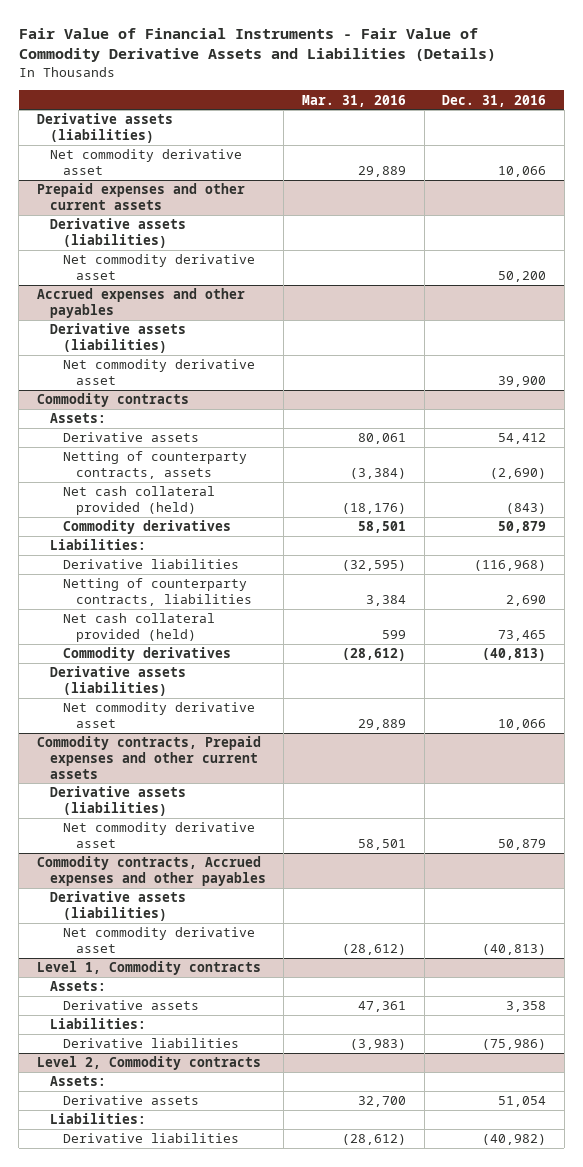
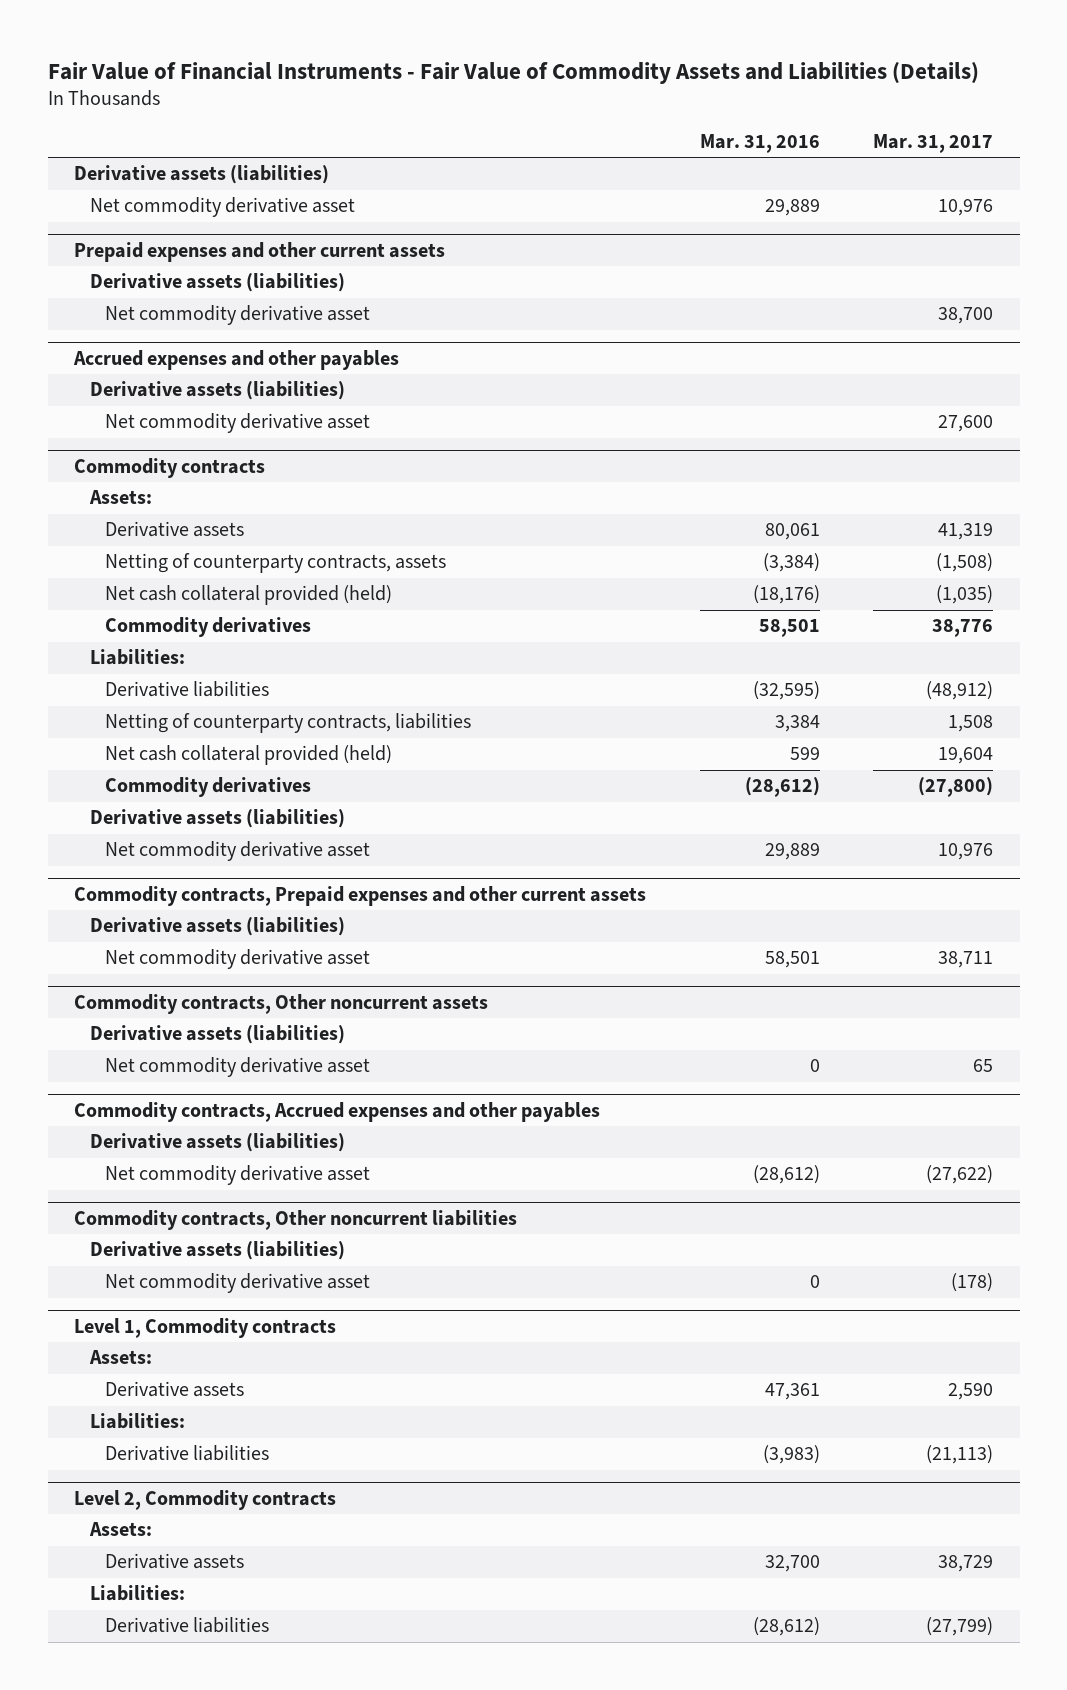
[18,28,496,63] Fair Value of Financial Instruments - Fair Value of Commodity Derivative Assets and Liabilities (Details) -> [47,61,979,84] Fair Value of Financial Instruments - Fair Value of Commodity Assets and Liabilities (Details)
[442,94,547,107] Dec. 31, 2016 -> none
none -> [873,133,994,153] Mar. 31, 2017
none -> [74,993,489,1014] Commodity contracts, Other noncurrent assets
none -> [89,1025,345,1045] Derivative assets (liabilities)
none -> [104,1057,370,1078] Net commodity derivative asset
none -> [74,1209,518,1230] Commodity contracts, Other noncurrent liabilities
none -> [89,1241,345,1261] Derivative assets (liabilities)
none -> [104,1273,370,1294] Net commodity derivative asset

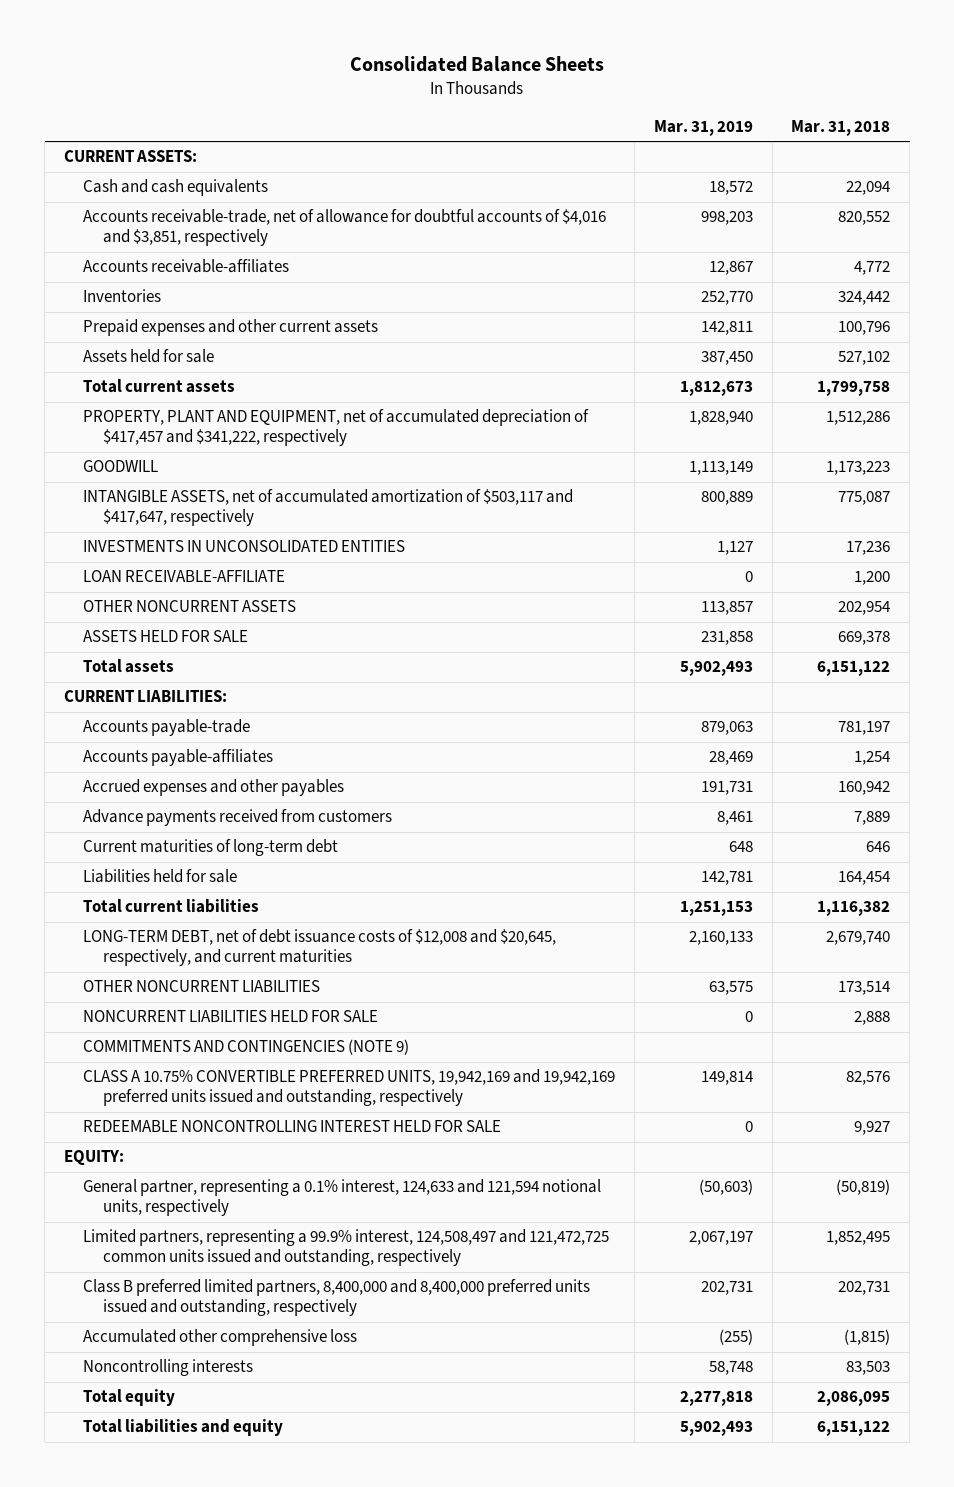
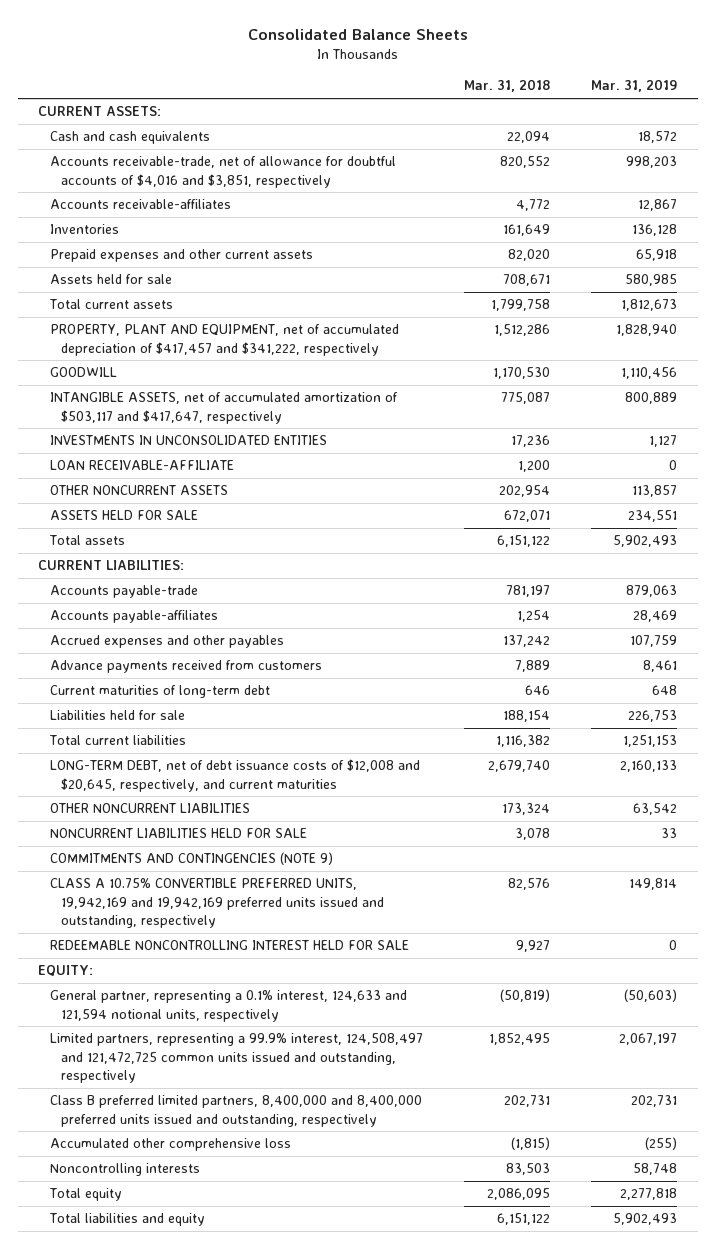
[700,291,753,306] 252,770 -> [632,224,678,237] 136,128
[838,291,891,306] 324,442 -> [503,224,551,237] 161,649
[700,321,753,336] 142,811 -> [636,249,678,262] 65,918
[838,321,891,336] 100,796 -> [508,249,551,262] 82,020
[700,351,753,366] 387,450 -> [625,274,678,287] 580,985
[838,351,891,366] 527,102 -> [503,274,551,287] 708,671
[688,461,753,476] 1,113,149 -> [621,367,678,380] 1,110,456
[826,461,891,476] 1,173,223 -> [493,367,551,380] 1,170,530
[700,631,753,646] 231,858 -> [628,510,678,523] 234,551
[838,631,891,646] 669,378 -> [504,510,551,523] 672,071
[700,781,753,796] 191,731 -> [630,635,678,648] 107,759
[838,781,891,796] 160,942 -> [503,635,551,648] 137,242
[700,871,753,886] 142,781 -> [628,710,678,723] 226,753
[838,871,891,886] 164,454 -> [503,710,551,723] 188,154
[708,981,753,996] 63,575 -> [633,803,678,816] 63,542
[838,981,891,996] 173,514 -> [502,803,551,816] 173,324
[744,1011,753,1023] 0 -> [661,828,678,839] 33
[854,1011,891,1026] 2,888 -> [515,828,551,841] 3,078

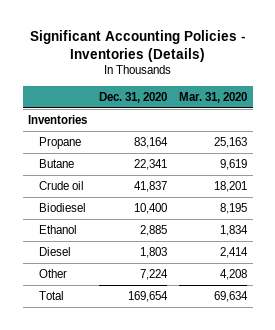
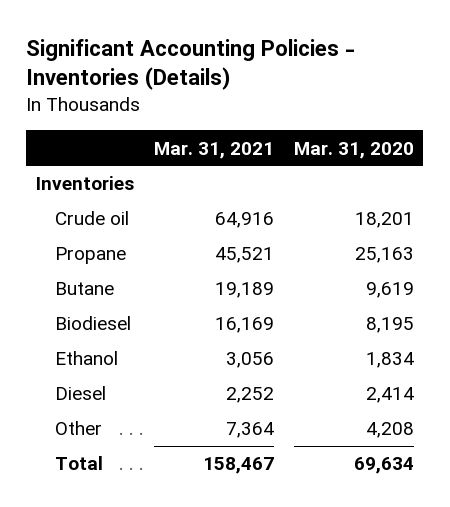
[99,91,168,103] Dec. 31, 2020 -> none
none -> [153,141,274,159] Mar. 31, 2021
[39,180,85,190] Crude oil -> [55,211,130,226] Crude oil

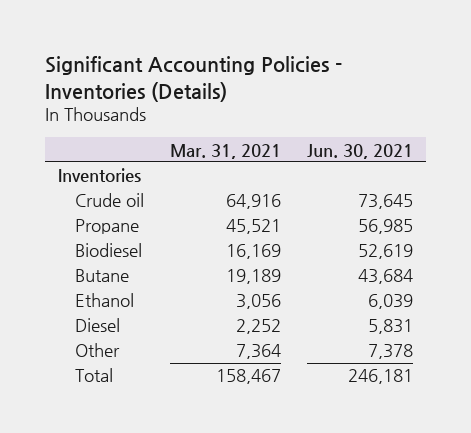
[293,141,414,159] Mar. 31, 2020 -> none
none -> [307,143,414,159] Jun. 30, 2021
[55,282,115,296] Butane -> [75,269,130,283] Butane

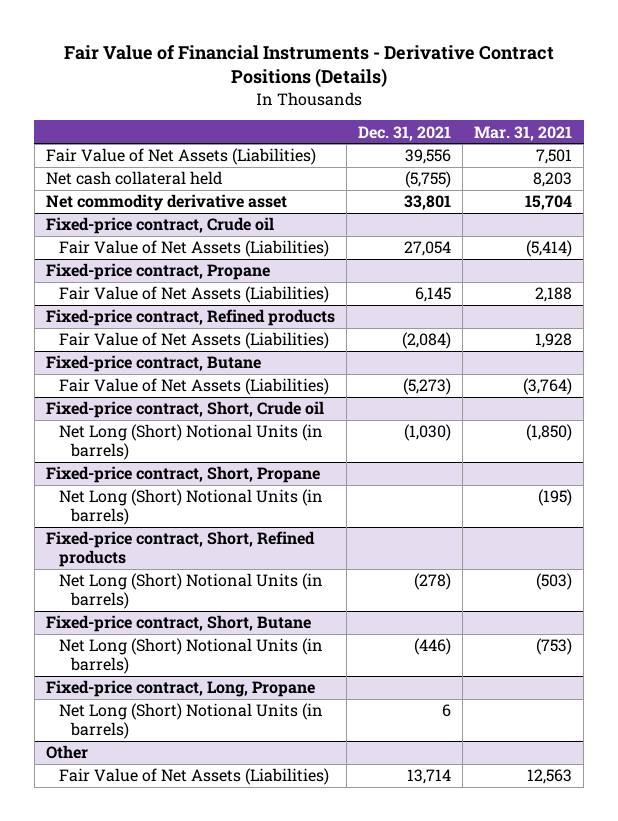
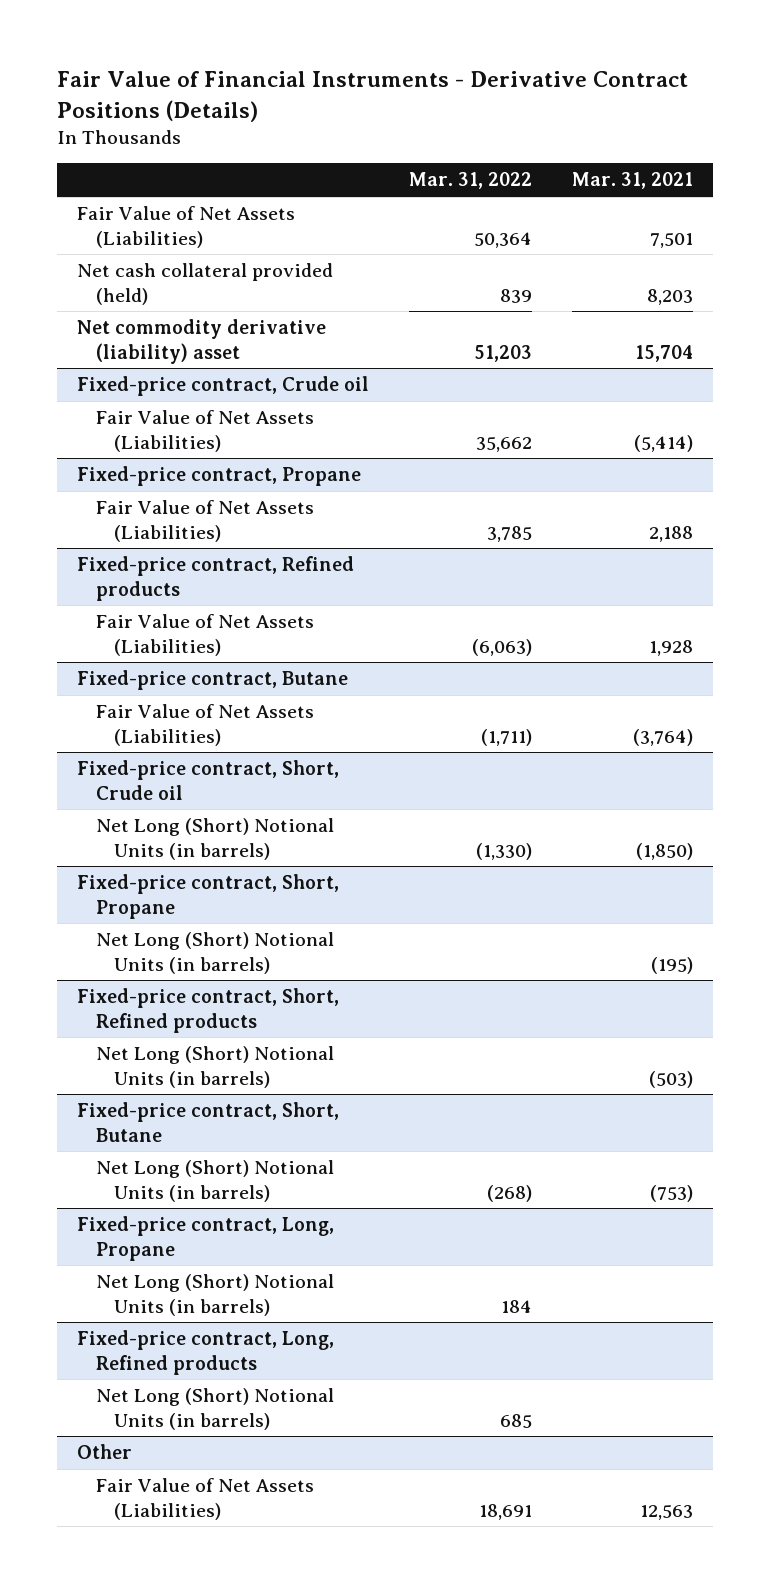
[357,125,451,141] Dec. 31, 2021 -> none
none -> [409,172,533,190] Mar. 31, 2022
[45,171,222,186] Net cash collateral held -> [77,263,334,305] Net cash collateral provided (held)
[45,194,287,212] Net commodity derivative asset -> [77,319,327,364] Net commodity derivative (liability) asset
none -> [77,1330,335,1375] Fixed-price contract, Long, Refined products
none -> [95,1388,334,1430] Net Long (Short) Notional Units (in barrels)

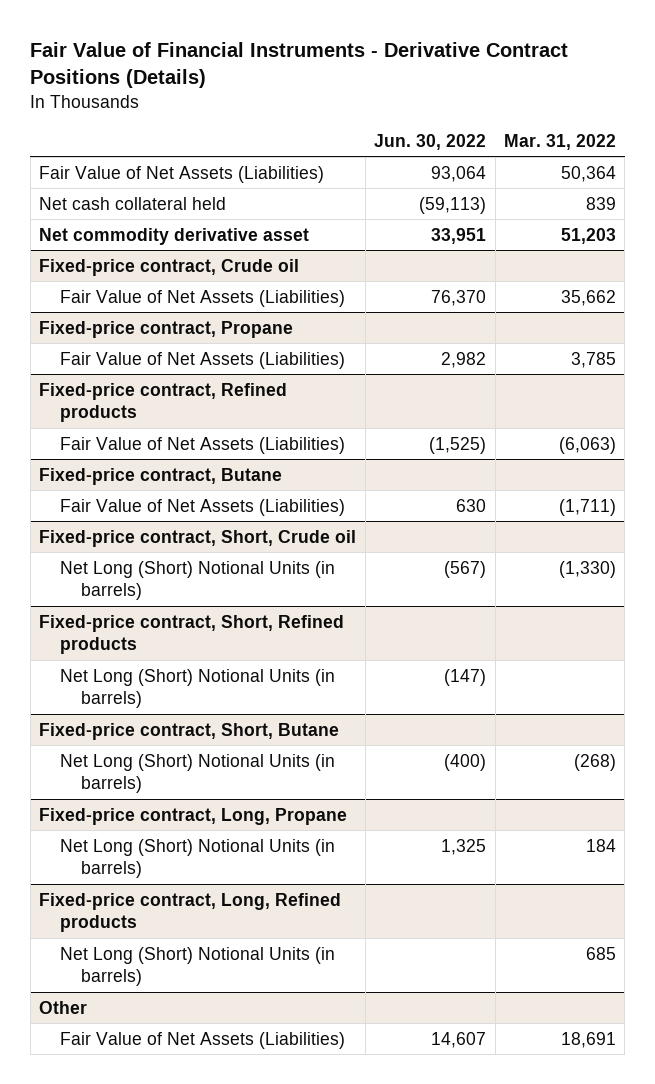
[572,172,694,190] Mar. 31, 2021 -> none
none -> [374,133,487,150] Jun. 30, 2022
[77,263,334,305] Net cash collateral provided (held) -> [39,196,227,210] Net cash collateral held
[77,319,327,364] Net commodity derivative (liability) asset -> [39,227,310,245] Net commodity derivative asset
[77,874,340,919] Fixed-price contract, Short, Propane -> none
[95,932,334,974] Net Long (Short) Notional Units (in barrels) -> none

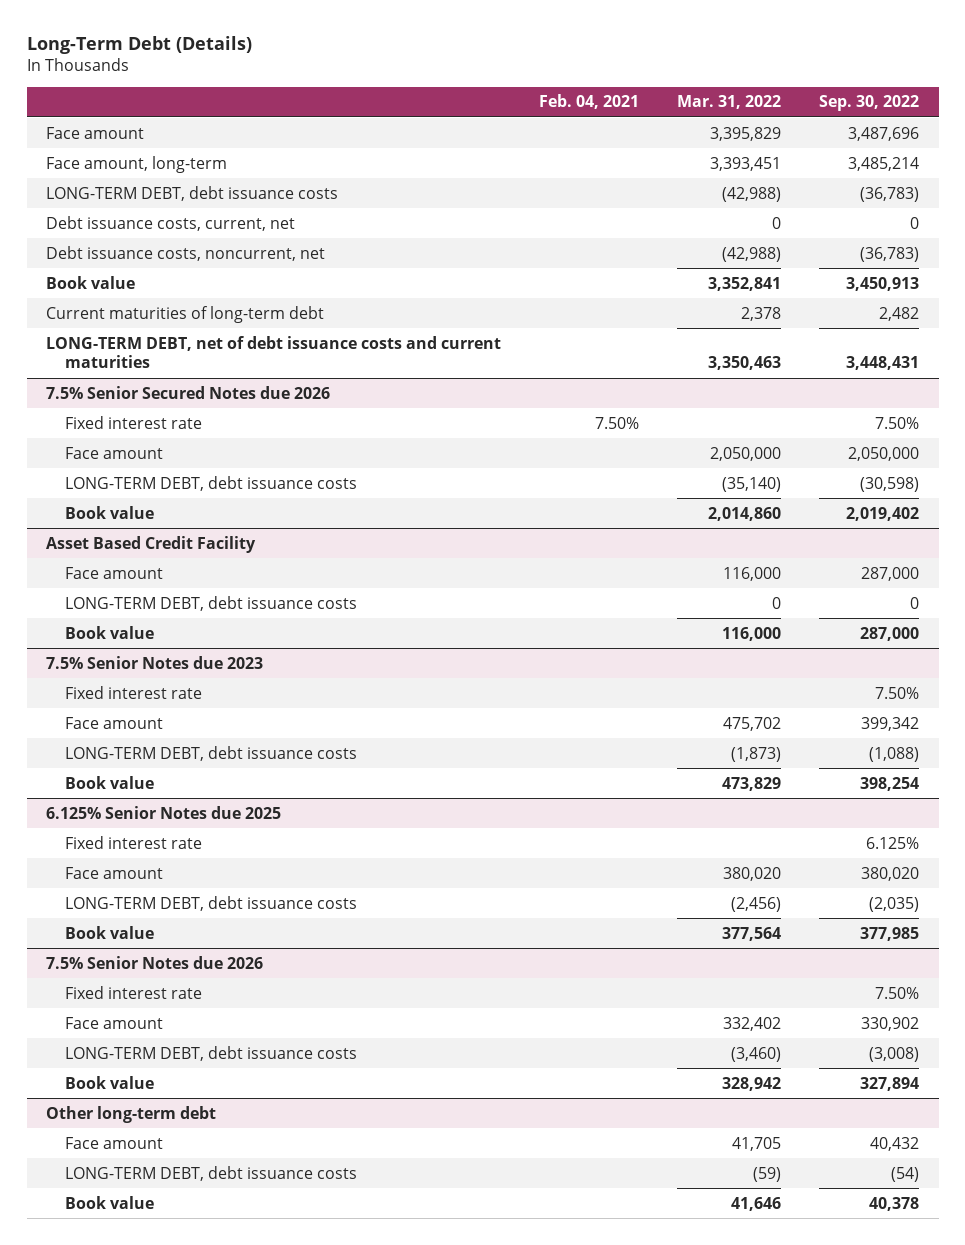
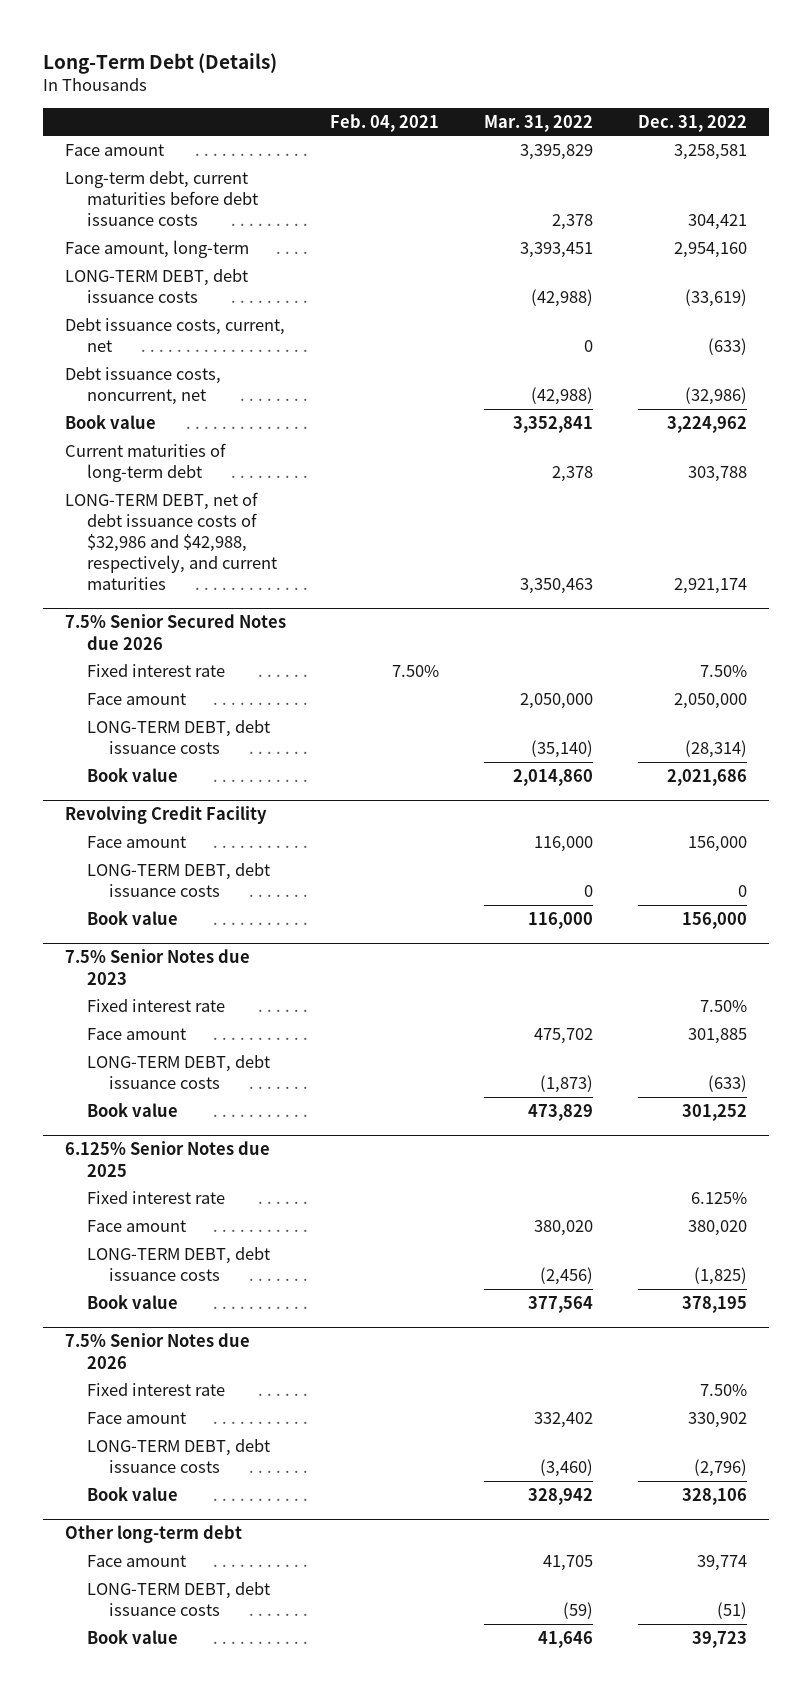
[819,95,920,112] Sep. 30, 2022 -> none
none -> [637,114,747,132] Dec. 31, 2022
none -> [64,170,259,227] Long-term debt, current maturities before debt issuance costs
[45,335,501,369] LONG-TERM DEBT, net of debt issuance costs and current maturities -> [64,491,278,591] LONG-TERM DEBT, net of debt issuance costs of $32,986 and $42,988, respectively, and current maturities
[45,535,256,553] Asset Based Credit Facility -> none
none -> [64,806,267,825] Revolving Credit Facility

